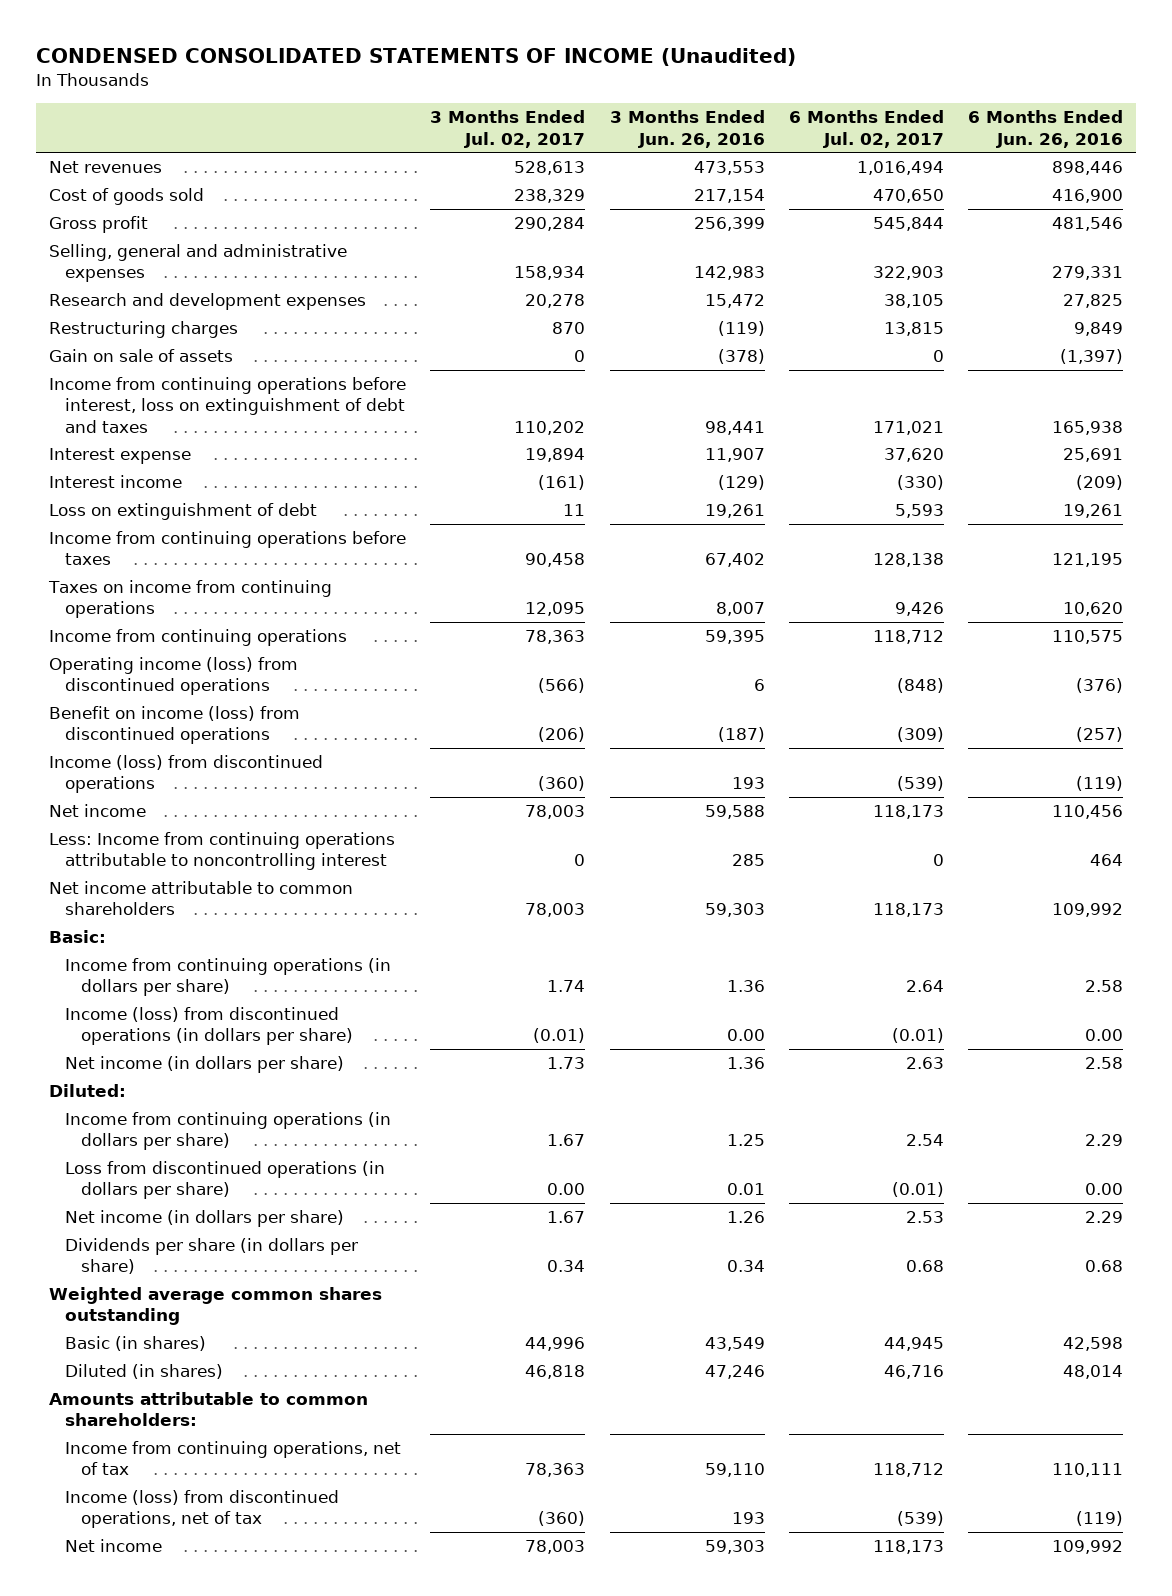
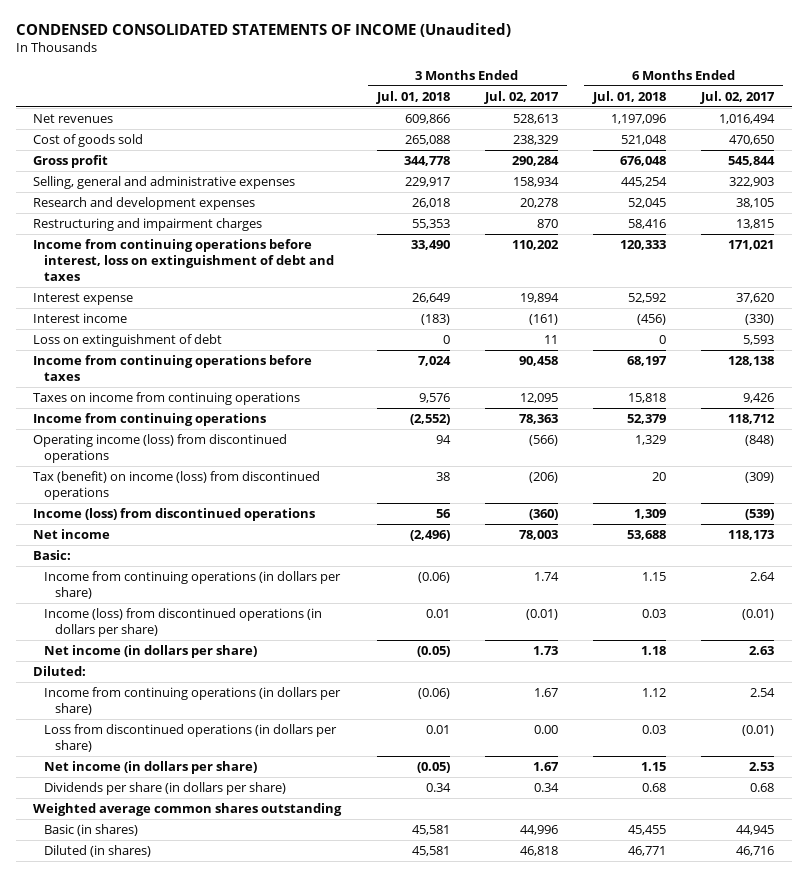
[609,110,765,148] 3 Months Ended Jun. 26, 2016 -> none
[968,110,1124,148] 6 Months Ended Jun. 26, 2016 -> none
none -> [375,90,450,104] Jul. 01, 2018
none -> [592,90,667,104] Jul. 01, 2018
[48,349,233,363] Gain on sale of assets -> none
[48,321,238,339] Restructuring charges -> [33,217,263,231] Restructuring and impairment charges
[48,706,300,745] Benefit on income (loss) from discontinued operations -> [33,470,321,500] Tax (benefit) on income (loss) from discontinued operations
[48,832,395,871] Less: Income from continuing operations attributable to noncontrolling interest -> none
[48,881,353,916] Net income attributable to common shareholders -> none
[48,1392,368,1427] Amounts attributable to common shareholders: -> none
[64,1441,401,1476] Income from continuing operations, net of tax -> none
[64,1490,339,1529] Income (loss) from discontinued operations, net of tax -> none
[64,1539,162,1553] Net income -> none

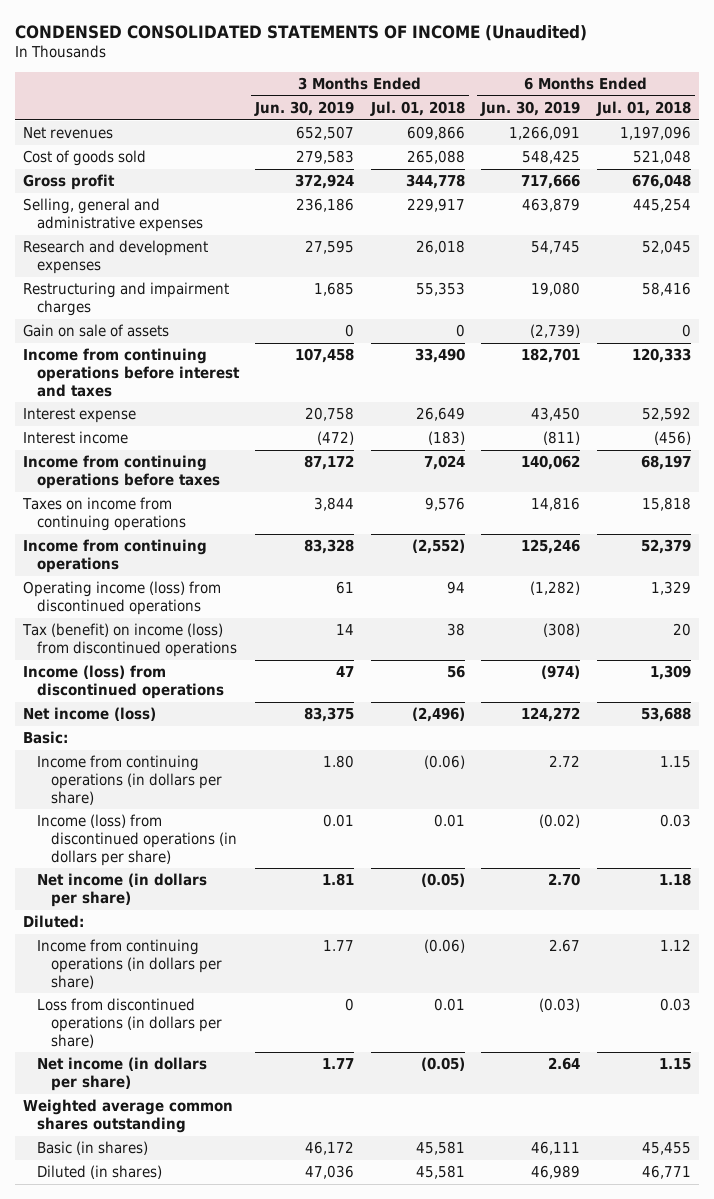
[483,90,559,104] Jul. 02, 2017 -> none
[700,90,776,104] Jul. 02, 2017 -> none
none -> [254,100,355,116] Jun. 30, 2019
none -> [480,100,581,116] Jun. 30, 2019
none -> [23,324,170,338] Gain on sale of assets
[33,238,335,281] Income from continuing operations before interest, loss on extinguishment of debt and taxes -> [23,348,240,397] Income from continuing operations before interest and taxes
[33,333,223,347] Loss on extinguishment of debt -> none
[33,528,111,539] Net income -> [23,707,157,722] Net income (loss)
[44,781,287,795] Dividends per share (in dollars per share) -> none

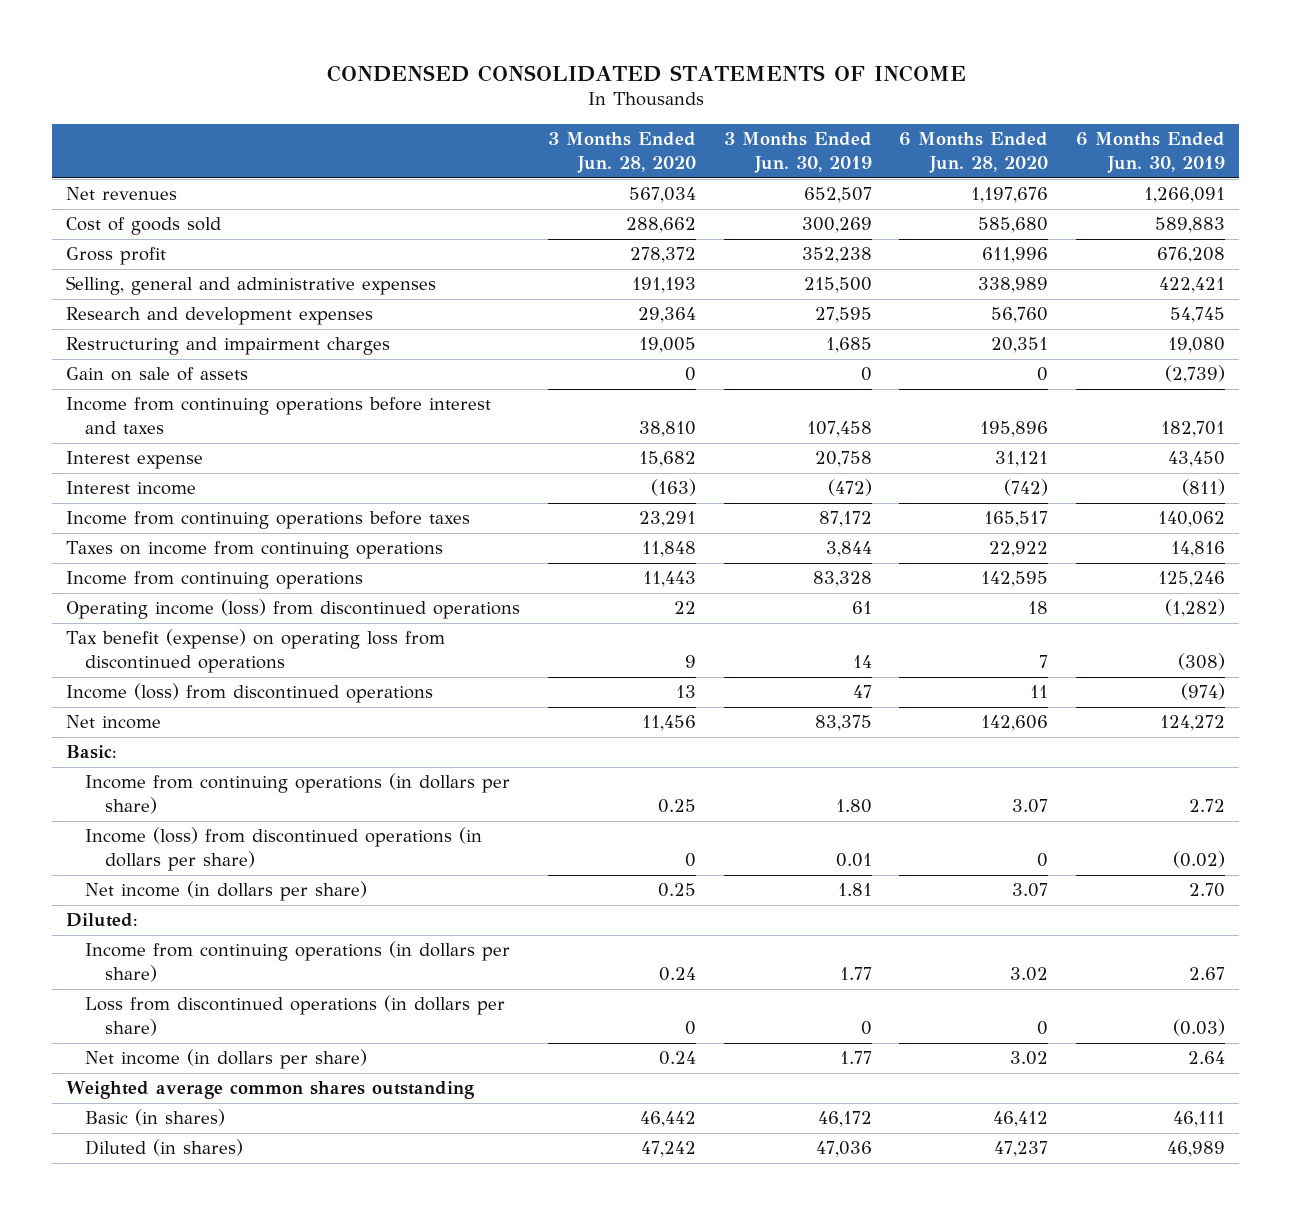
[14,24,587,41] CONDENSED CONSOLIDATED STATEMENTS OF INCOME (Unaudited) -> [326,64,966,82] CONDENSED CONSOLIDATED STATEMENTS OF INCOME
[369,100,465,116] Jul. 01, 2018 -> none
[595,100,691,116] Jul. 01, 2018 -> none
none -> [547,132,696,174] 3 Months Ended Jun. 28, 2020
none -> [899,132,1049,174] 6 Months Ended Jun. 28, 2020
[296,150,355,165] 279,583 -> [801,217,872,234] 300,269
[522,150,581,165] 548,425 -> [1155,217,1226,234] 589,883
[295,174,355,190] 372,924 -> [801,247,872,264] 352,238
[521,174,581,190] 717,666 -> [1157,247,1226,264] 676,208
[296,198,355,213] 236,186 -> [803,277,872,294] 215,500
[522,198,581,213] 463,879 -> [1159,277,1226,294] 422,421
[22,623,237,657] Tax (benefit) on income (loss) from discontinued operations -> [65,629,445,674] Tax benefit (expense) on operating loss from discontinued operations
[23,707,157,722] Net income (loss) -> [65,715,161,730] Net income

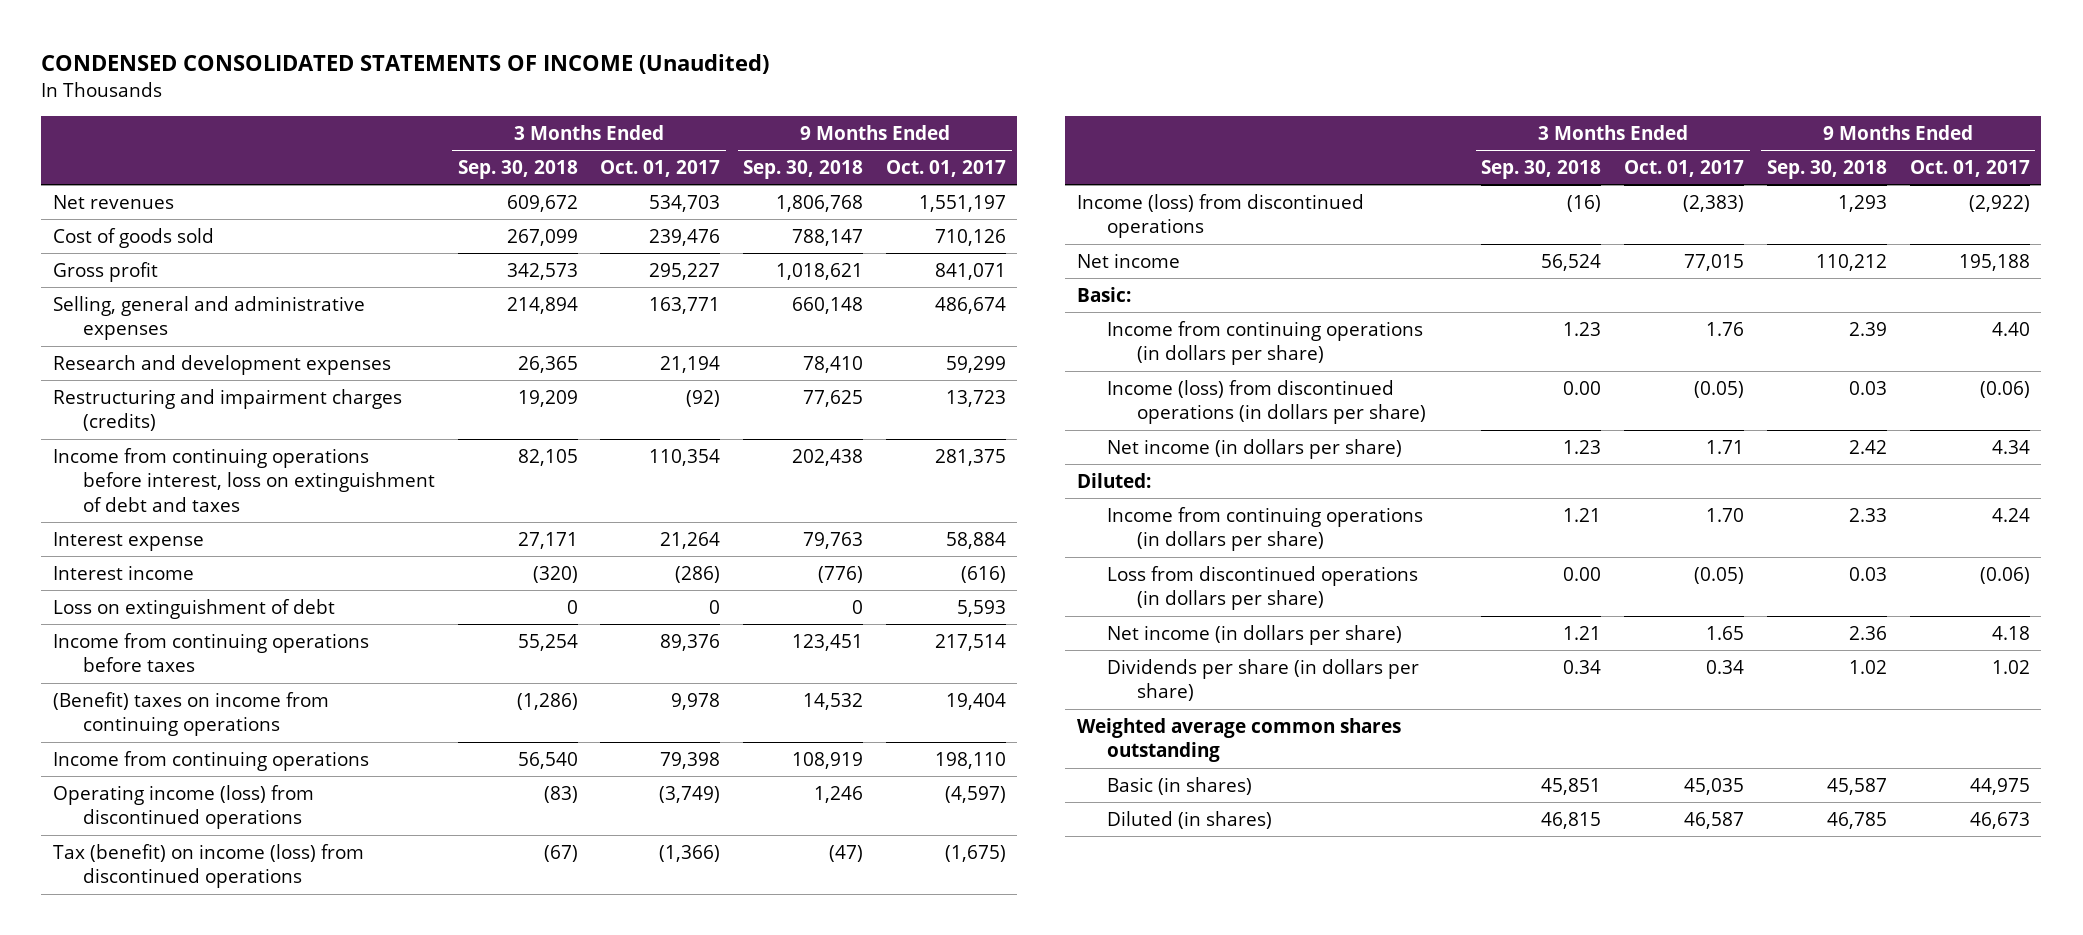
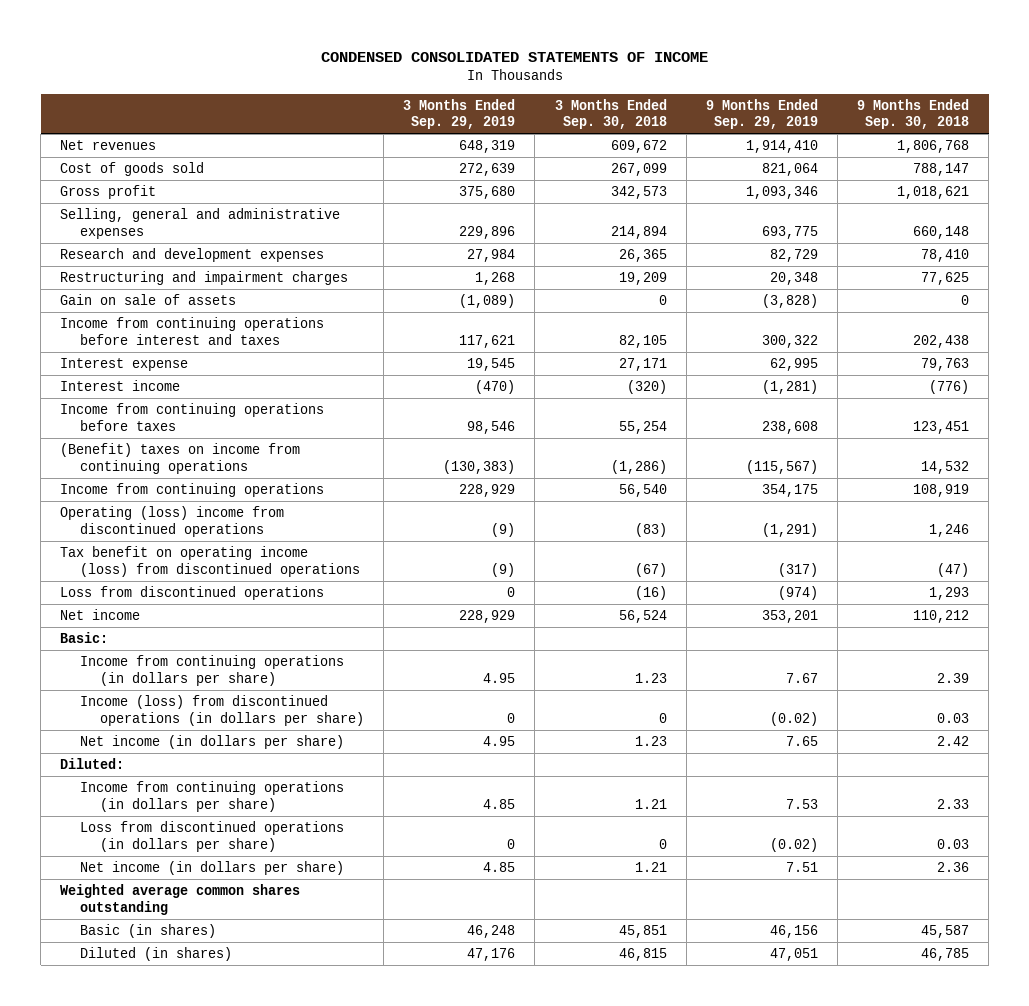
[41,54,770,75] CONDENSED CONSOLIDATED STATEMENTS OF INCOME (Unaudited) -> [320,51,708,62] CONDENSED CONSOLIDATED STATEMENTS OF INCOME
[600,159,721,177] Oct. 01, 2017 -> none
[885,159,1006,177] Oct. 01, 2017 -> none
none -> [403,98,516,130] 3 Months Ended Sep. 29, 2019
none -> [705,98,818,130] 9 Months Ended Sep. 29, 2019
[52,388,402,432] Restructuring and impairment charges (credits) -> [60,271,349,286] Restructuring and impairment charges
none -> [60,294,237,306] Gain on sale of assets
[52,447,435,512] Income from continuing operations before interest, loss on extinguishment of debt and taxes -> [60,317,325,345] Income from continuing operations before interest and taxes
[52,598,335,619] Loss on extinguishment of debt -> none
[52,784,314,830] Operating income (loss) from discontinued operations -> [60,506,285,537] Operating (loss) income from discontinued operations
[52,843,364,889] Tax (benefit) on income (loss) from discontinued operations -> [60,546,361,577] Tax benefit on operating income (loss) from discontinued operations
[1076,193,1364,239] Income (loss) from discontinued operations -> [60,586,325,601] Loss from discontinued operations
[1563,380,1602,395] 0.00 -> [658,712,667,723] 0
[1563,566,1602,581] 0.00 -> [658,838,667,849] 0
[1106,658,1419,702] Dividends per share (in dollars per share) -> none

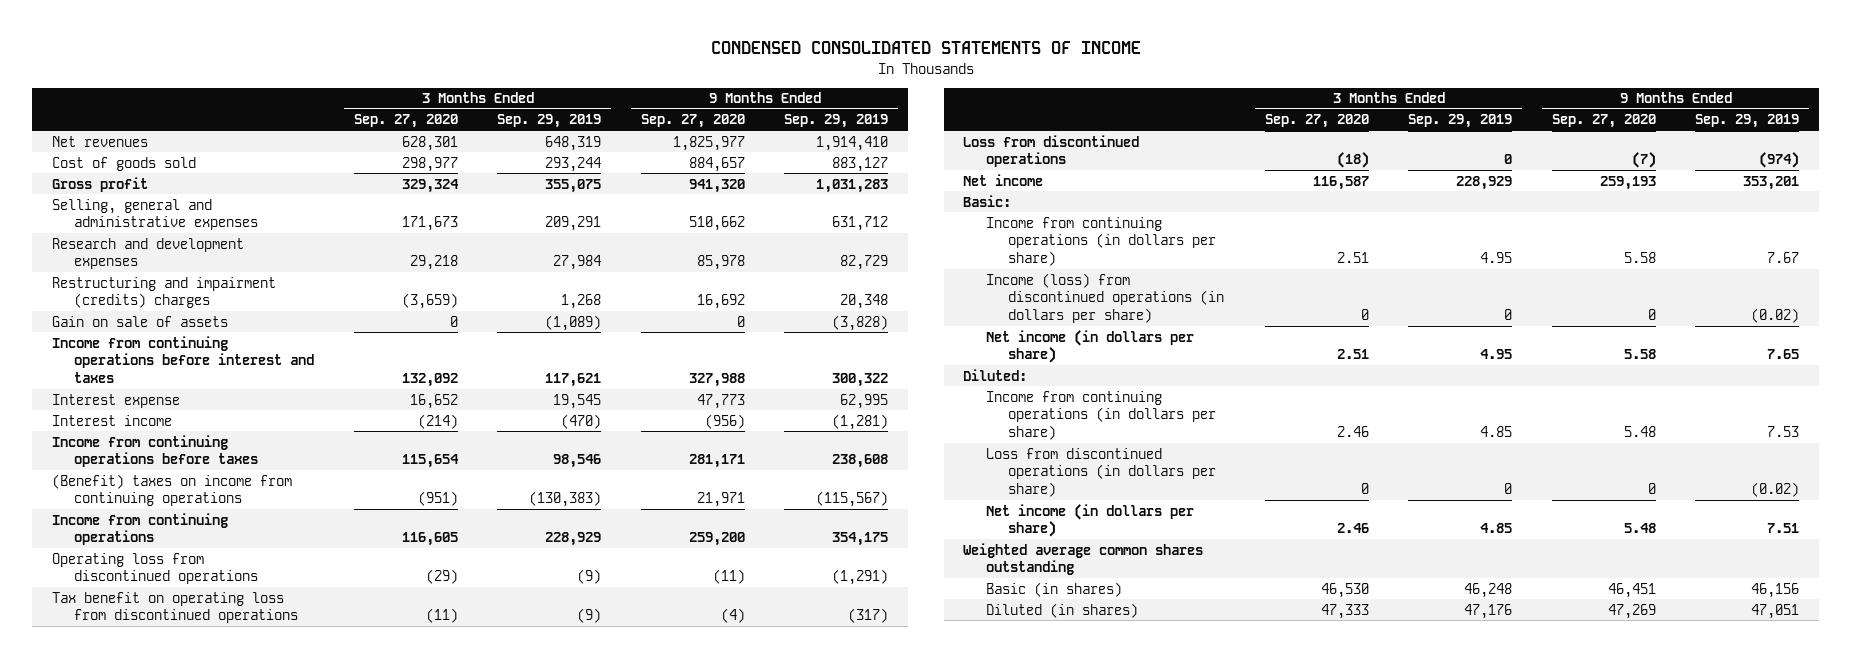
[554,98,667,130] 3 Months Ended Sep. 30, 2018 -> none
[857,98,970,130] 9 Months Ended Sep. 30, 2018 -> none
none -> [353,114,458,129] Sep. 27, 2020
none -> [640,114,745,129] Sep. 27, 2020
[459,163,516,177] 272,639 -> [545,156,602,172] 293,244
[761,163,818,177] 821,064 -> [832,156,889,172] 883,127
[459,186,516,200] 375,680 -> [545,178,602,193] 355,075
[745,186,818,200] 1,093,346 -> [816,178,889,193] 1,031,283
[459,225,516,239] 229,896 -> [545,216,602,232] 209,291
[761,225,818,239] 693,775 -> [832,216,889,232] 631,712
[60,271,349,286] Restructuring and impairment charges -> [52,276,277,309] Restructuring and impairment (credits) charges
[60,506,285,537] Operating (loss) income from discontinued operations -> [52,552,259,585] Operating loss from discontinued operations
[60,546,361,577] Tax benefit on operating income (loss) from discontinued operations -> [52,591,299,624] Tax benefit on operating loss from discontinued operations

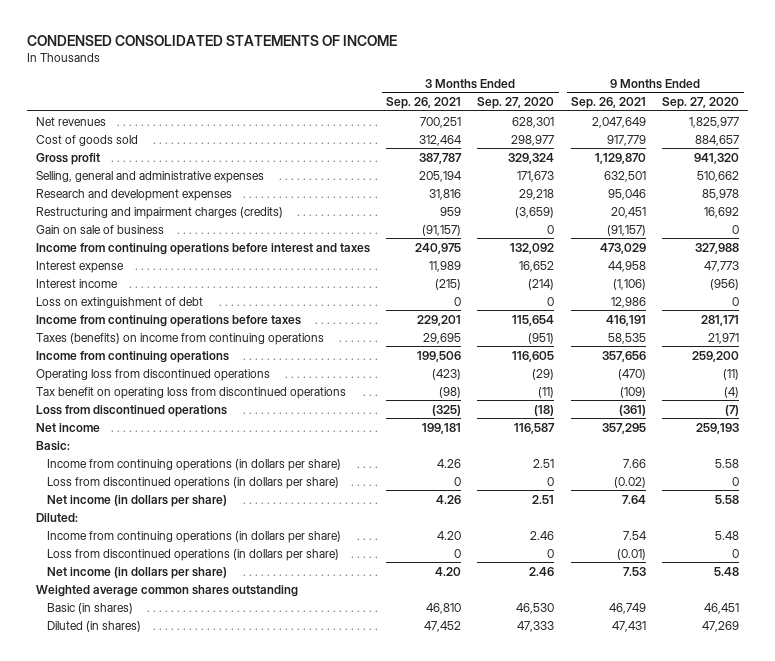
[497,114,602,129] Sep. 29, 2019 -> none
[784,114,889,129] Sep. 29, 2019 -> none
none -> [385,97,461,110] Sep. 26, 2021
none -> [570,97,646,110] Sep. 26, 2021
[52,276,277,309] Restructuring and impairment (credits) charges -> [35,206,283,219] Restructuring and impairment charges (credits)
[52,315,229,327] Gain on sale of assets -> [35,224,164,234] Gain on sale of business
none -> [35,296,203,308] Loss on extinguishment of debt
[52,473,293,507] (Benefit) taxes on income from continuing operations -> [35,332,324,345] Taxes (benefits) on income from continuing operations
[985,272,1224,324] Income (loss) from discontinued operations (in dollars per share) -> [47,476,340,489] Loss from discontinued operations (in dollars per share)

